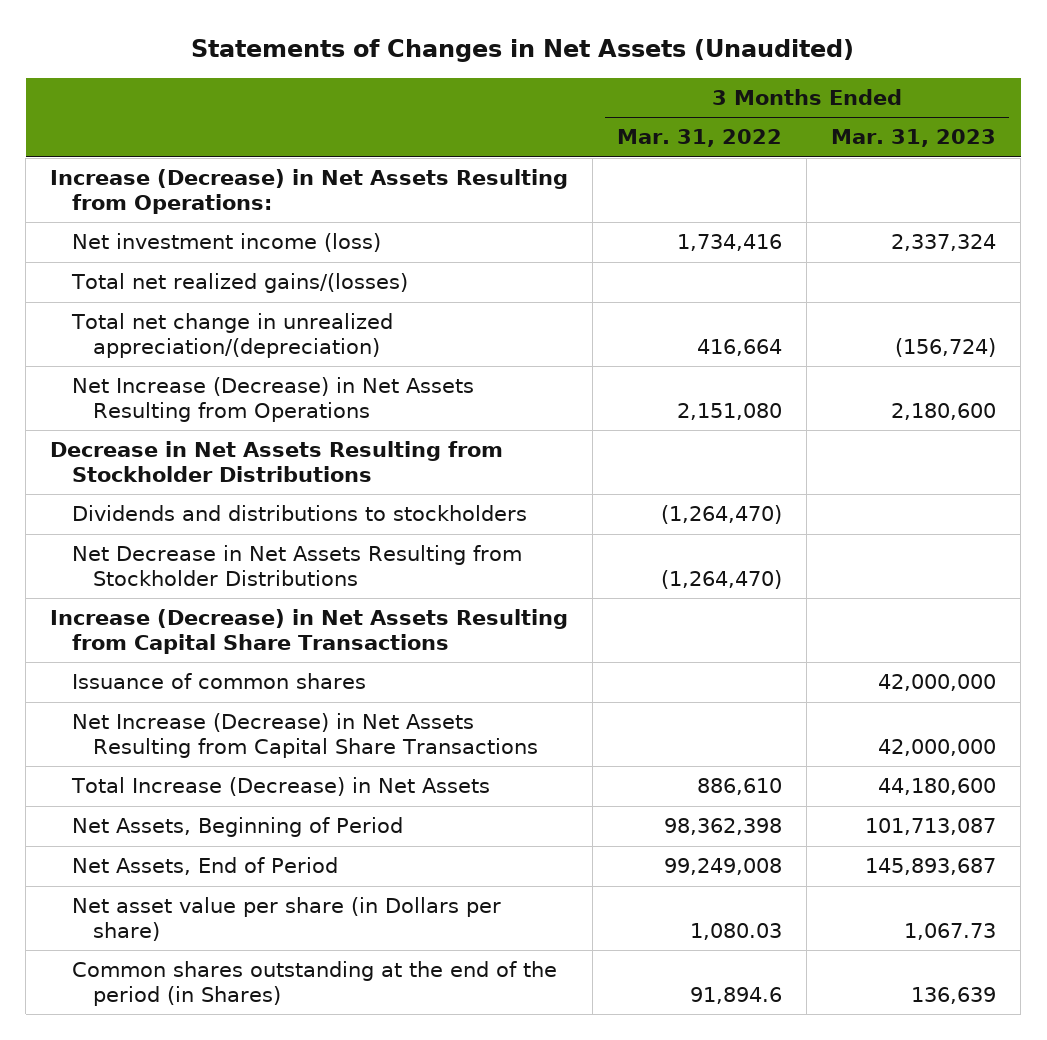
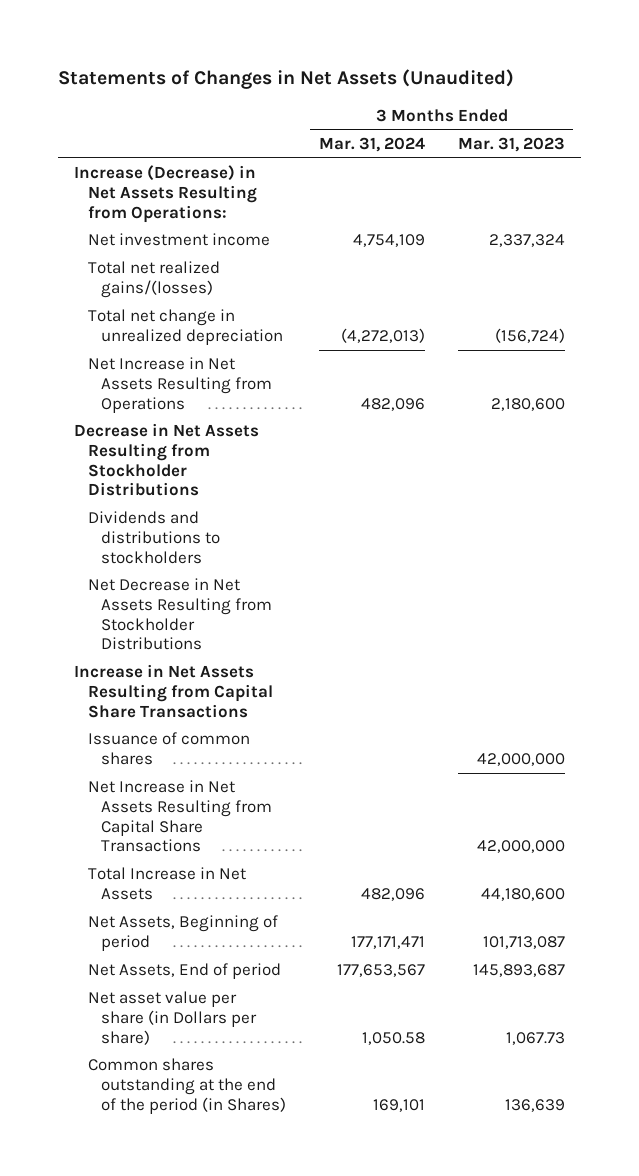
[617,129,783,148] Mar. 31, 2022 -> none
none -> [318,136,425,152] Mar. 31, 2024
[71,233,381,253] Net investment income (loss) -> [87,233,270,247] Net investment income
[70,313,393,358] Total net change in unrealized appreciation/(depreciation) -> [87,309,283,346] Total net change in unrealized depreciation
[71,377,474,422] Net Increase (Decrease) in Net Assets Resulting from Operations -> [87,357,272,413] Net Increase in Net Assets Resulting from Operations
[50,609,569,654] Increase (Decrease) in Net Assets Resulting from Capital Share Transactions -> [74,664,273,718] Increase in Net Assets Resulting from Capital Share Transactions
[71,713,539,758] Net Increase (Decrease) in Net Assets Resulting from Capital Share Transactions -> [87,780,272,853] Net Increase in Net Assets Resulting from Capital Share Transactions
[70,777,490,797] Total Increase (Decrease) in Net Assets -> [87,867,246,901] Total Increase in Net Assets
[71,817,403,838] Net Assets, Beginning of Period -> [87,915,278,952] Net Assets, Beginning of period
[71,857,338,876] Net Assets, End of Period -> [87,963,281,980] Net Assets, End of period

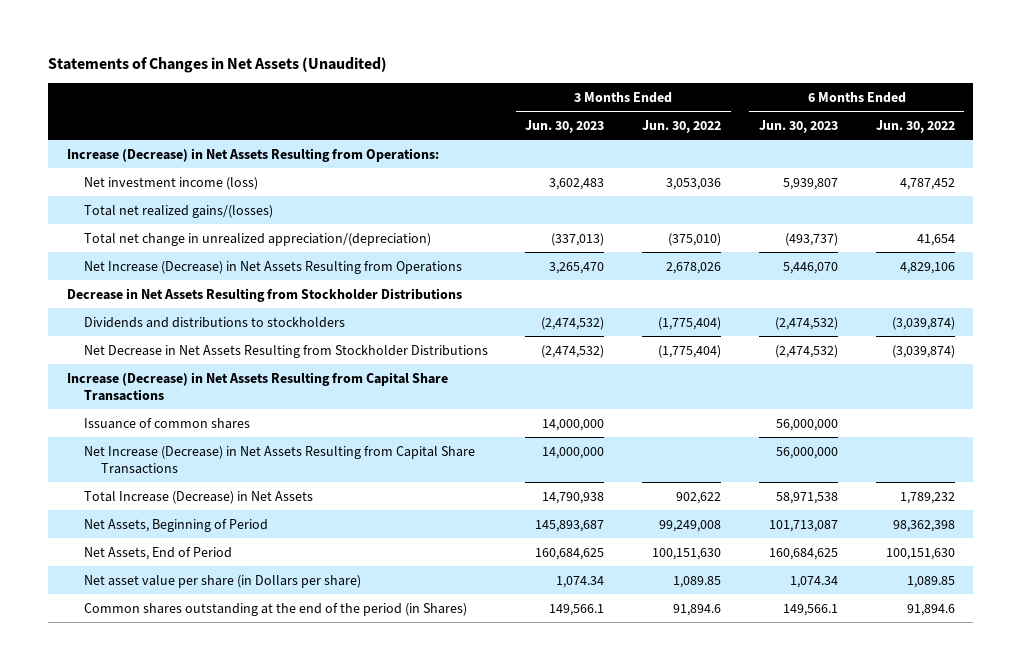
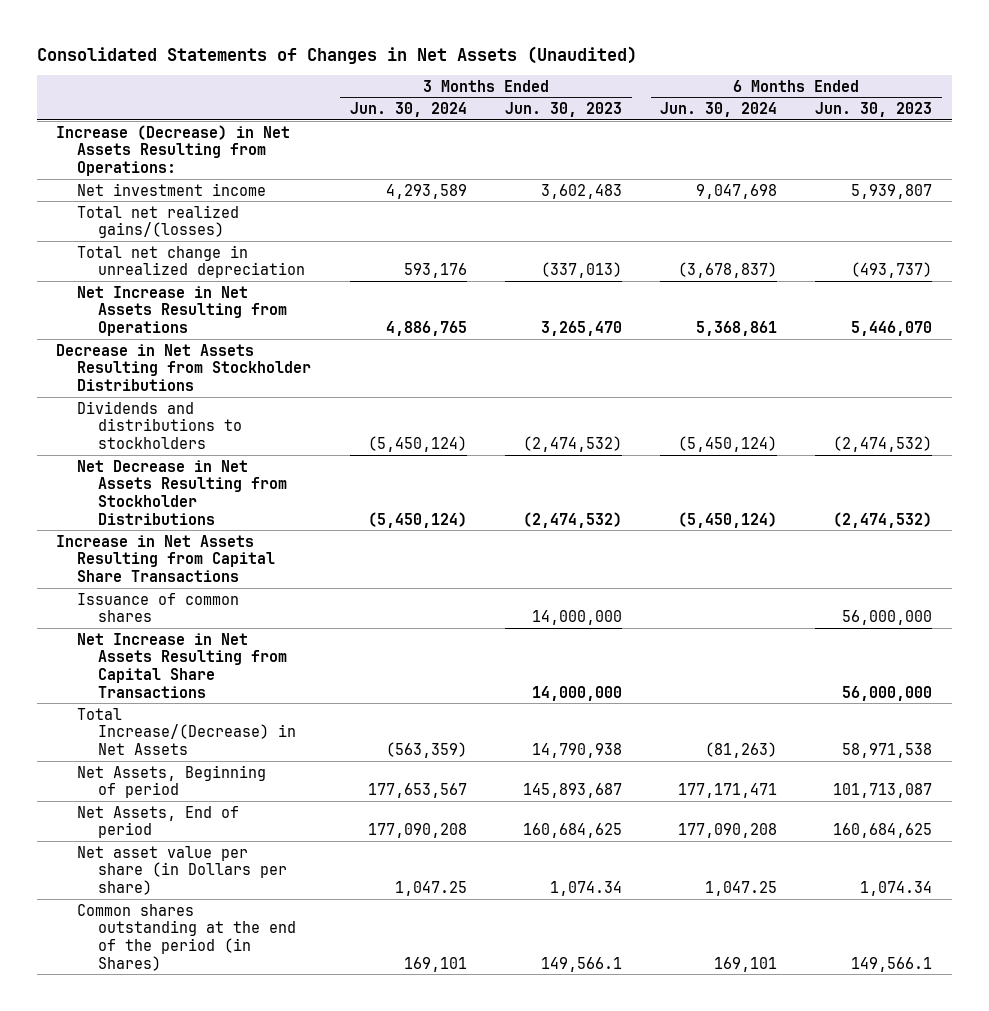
[47,57,387,74] Statements of Changes in Net Assets (Unaudited) -> [37,45,638,64] Consolidated Statements of Changes in Net Assets (Unaudited)
[642,120,722,134] Jun. 30, 2022 -> none
[875,120,955,134] Jun. 30, 2022 -> none
none -> [349,102,467,118] Jun. 30, 2024
none -> [660,102,778,118] Jun. 30, 2024
[83,176,258,190] Net investment income (loss) -> [77,182,267,196] Net investment income
[83,232,431,246] Total net change in unrealized appreciation/(depreciation) -> [77,244,306,279] Total net change in unrealized depreciation
[83,260,462,274] Net Increase (Decrease) in Net Assets Resulting from Operations -> [77,285,288,337] Net Increase in Net Assets Resulting from Operations
[66,371,448,401] Increase (Decrease) in Net Assets Resulting from Capital Share Transactions -> [56,534,276,583] Increase in Net Assets Resulting from Capital Share Transactions
[83,445,475,474] Net Increase (Decrease) in Net Assets Resulting from Capital Share Transactions -> [77,632,288,698] Net Increase in Net Assets Resulting from Capital Share Transactions
[83,490,313,504] Total Increase (Decrease) in Net Assets -> [77,707,297,756] Total Increase/(Decrease) in Net Assets
[83,518,268,532] Net Assets, Beginning of Period -> [77,764,267,799] Net Assets, Beginning of period
[83,546,232,560] Net Assets, End of Period -> [77,805,240,839] Net Assets, End of period

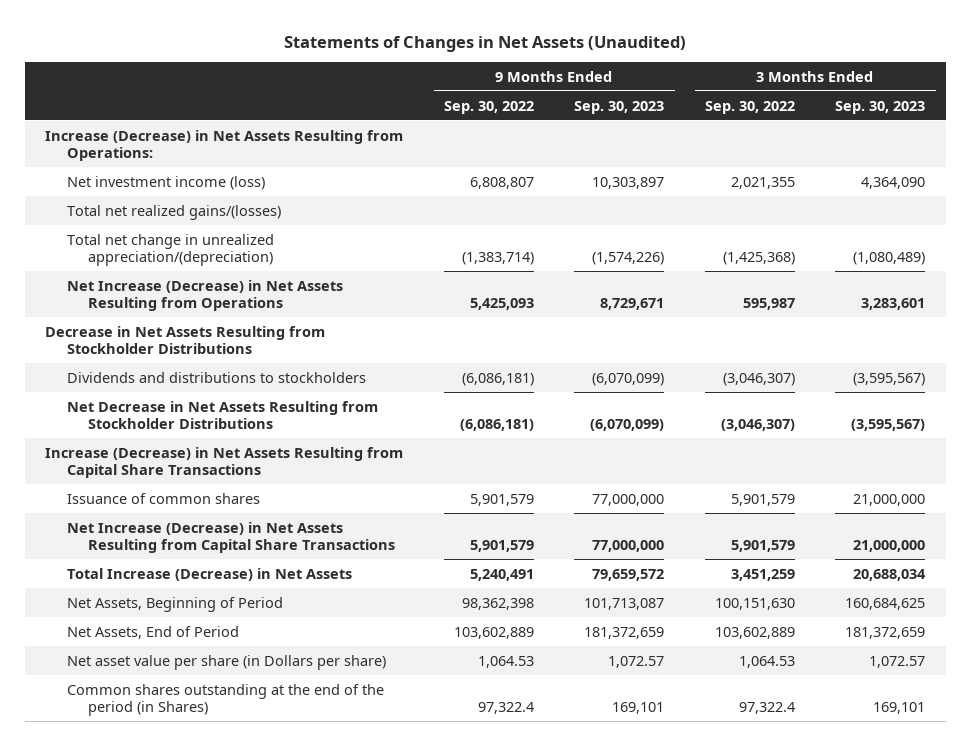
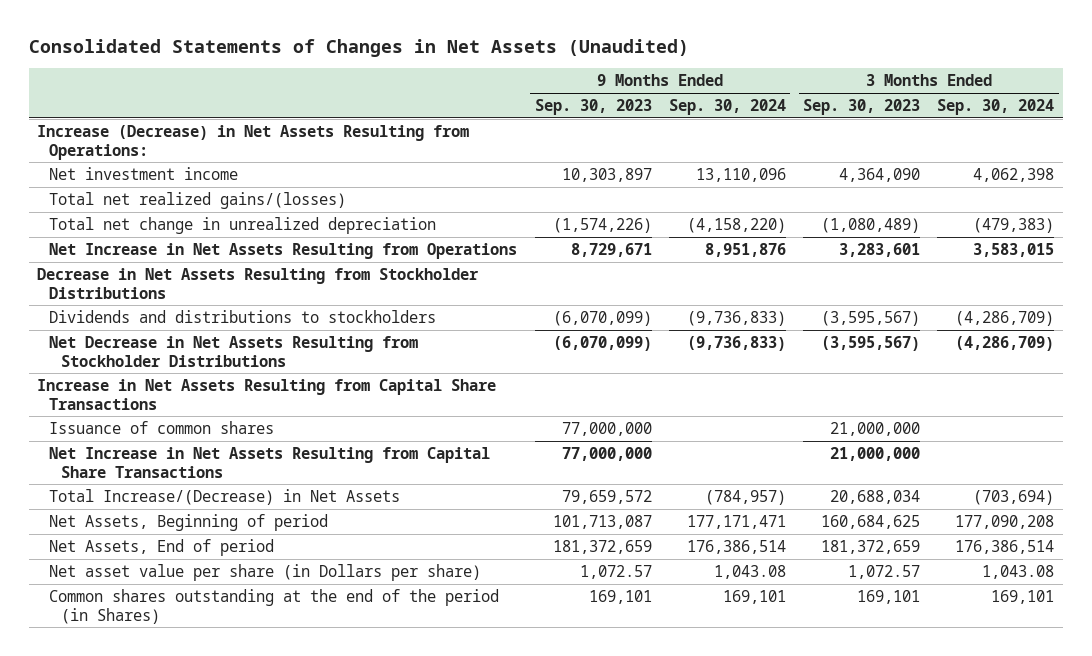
[284,35,687,52] Statements of Changes in Net Assets (Unaudited) -> [28,38,689,57] Consolidated Statements of Changes in Net Assets (Unaudited)
[443,100,534,114] Sep. 30, 2022 -> none
[704,100,795,114] Sep. 30, 2022 -> none
none -> [668,99,786,116] Sep. 30, 2024
none -> [937,99,1055,116] Sep. 30, 2024
[66,175,265,190] Net investment income (loss) -> [49,166,239,180] Net investment income
[66,233,274,266] Total net change in unrealized appreciation/(depreciation) -> [49,216,437,234] Total net change in unrealized depreciation
[66,279,343,311] Net Increase (Decrease) in Net Assets Resulting from Operations -> [49,242,518,259] Net Increase in Net Assets Resulting from Operations
[45,446,404,478] Increase (Decrease) in Net Assets Resulting from Capital Share Transactions -> [37,378,497,410] Increase in Net Assets Resulting from Capital Share Transactions
[66,521,395,553] Net Increase (Decrease) in Net Assets Resulting from Capital Share Transactions -> [49,446,491,478] Net Increase in Net Assets Resulting from Capital Share Transactions
[66,567,352,581] Total Increase (Decrease) in Net Assets -> [49,488,401,505] Total Increase/(Decrease) in Net Assets
[66,596,283,612] Net Assets, Beginning of Period -> [49,513,329,531] Net Assets, Beginning of period
[66,625,239,639] Net Assets, End of Period -> [49,538,275,556] Net Assets, End of period

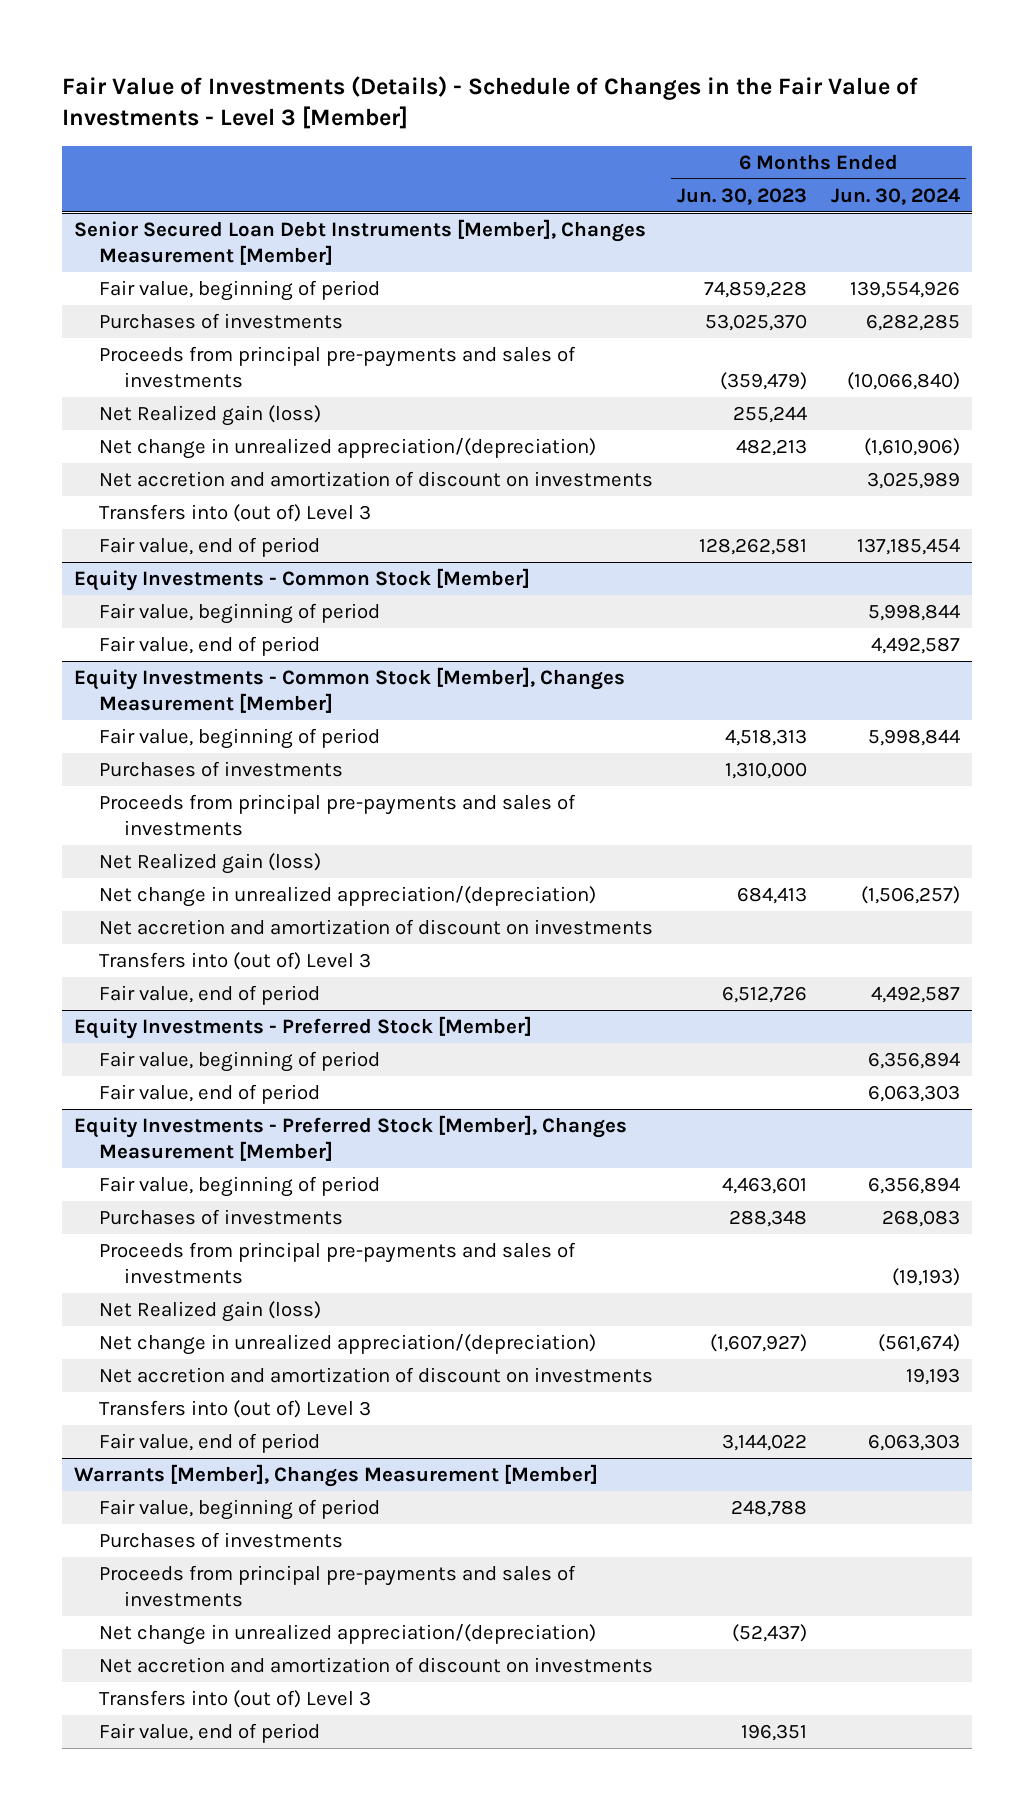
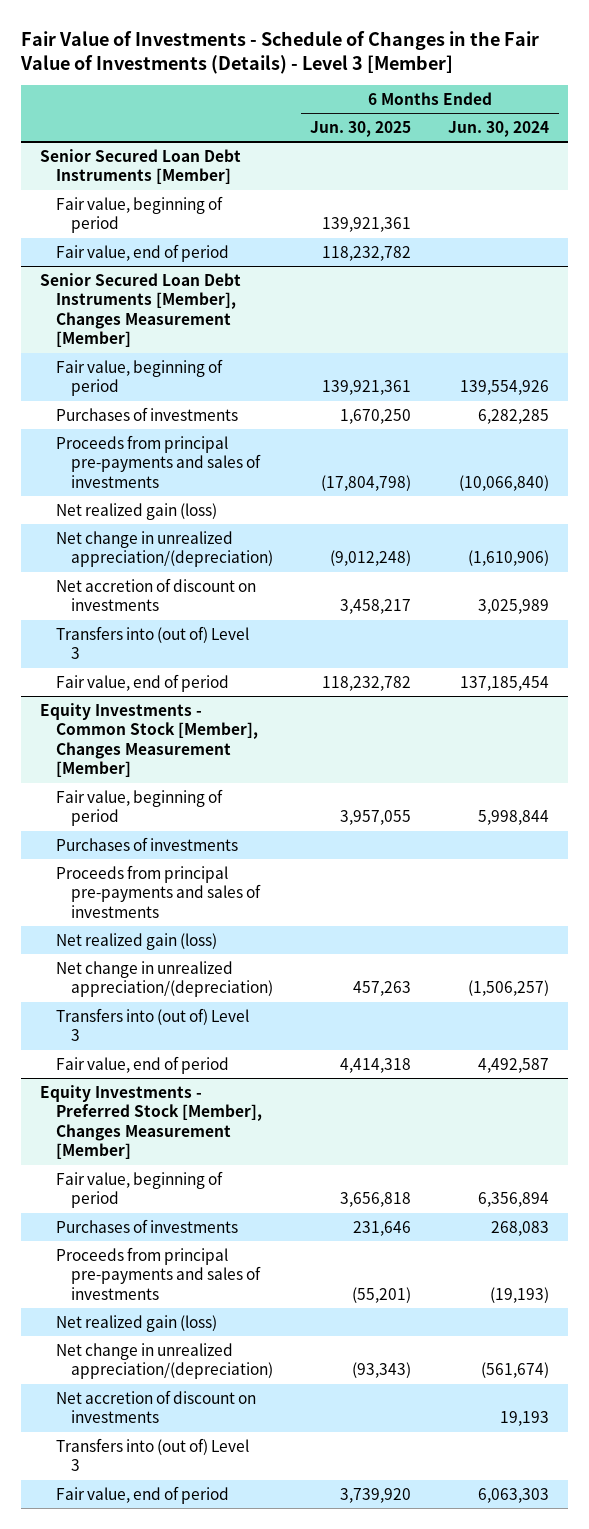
[61,75,918,130] Fair Value of Investments (Details) - Schedule of Changes in the Fair Value of Investments - Level 3 [Member] -> [20,30,540,74] Fair Value of Investments - Schedule of Changes in the Fair Value of Investments (Details) - Level 3 [Member]
[677,187,808,205] Jun. 30, 2023 -> none
none -> [310,121,412,138] Jun. 30, 2025
none -> [39,148,241,185] Senior Secured Loan Debt Instruments [Member]
none -> [55,195,223,234] Fair value, beginning of period
none -> [55,243,229,262] Fair value, end of period
[99,404,322,426] Net Realized gain (loss) -> [55,502,217,520] Net realized gain (loss)
[99,470,654,487] Net accretion and amortization of discount on investments -> [55,577,256,612] Net accretion of discount on investments
[73,567,530,591] Equity Investments - Common Stock [Member] -> none
[99,602,381,624] Fair value, beginning of period -> none
[99,635,321,656] Fair value, end of period -> none
[99,852,322,874] Net Realized gain (loss) -> [55,932,217,950] Net realized gain (loss)
[99,918,654,935] Net accretion and amortization of discount on investments -> none
[73,1015,532,1039] Equity Investments - Preferred Stock [Member] -> none
[99,1050,381,1072] Fair value, beginning of period -> none
[99,1083,321,1104] Fair value, end of period -> none
[99,1300,322,1322] Net Realized gain (loss) -> [55,1314,217,1332] Net realized gain (loss)
[99,1366,654,1383] Net accretion and amortization of discount on investments -> [55,1389,256,1424] Net accretion of discount on investments
[73,1463,598,1487] Warrants [Member], Changes Measurement [Member] -> none
[99,1498,381,1520] Fair value, beginning of period -> none
[99,1531,344,1548] Purchases of investments -> none
[99,1564,577,1607] Proceeds from principal pre-payments and sales of investments -> none
[99,1623,597,1645] Net change in unrealized appreciation/(depreciation) -> none
[99,1656,654,1673] Net accretion and amortization of discount on investments -> none
[99,1689,372,1708] Transfers into (out of) Level 3 -> none
[99,1722,321,1743] Fair value, end of period -> none

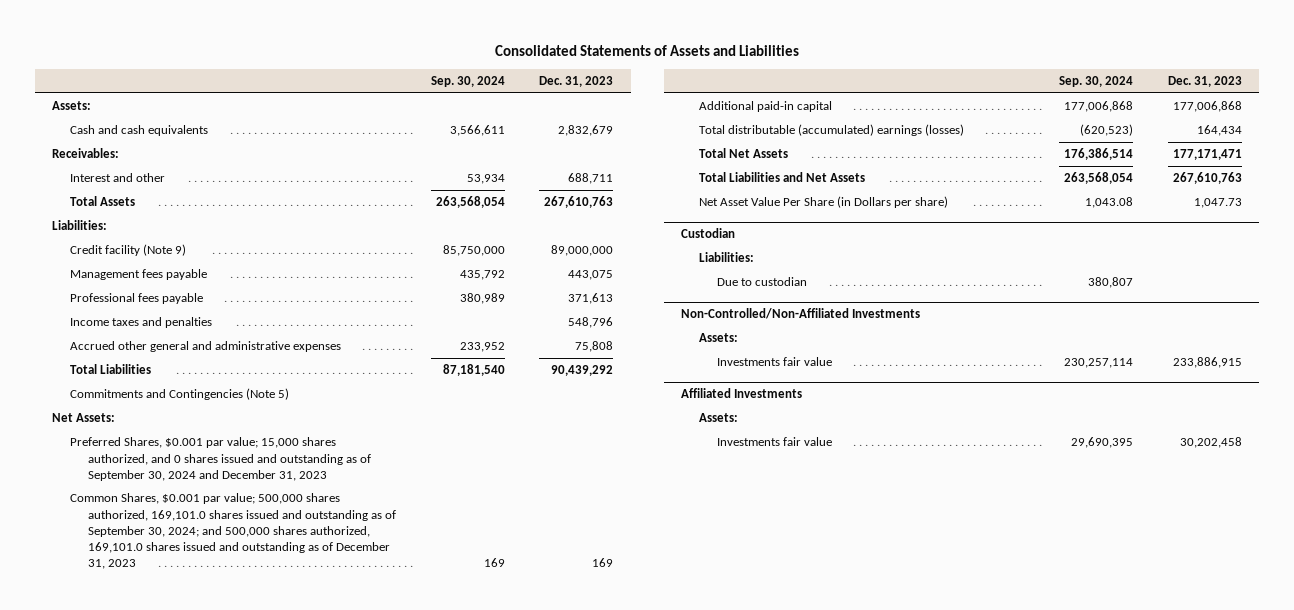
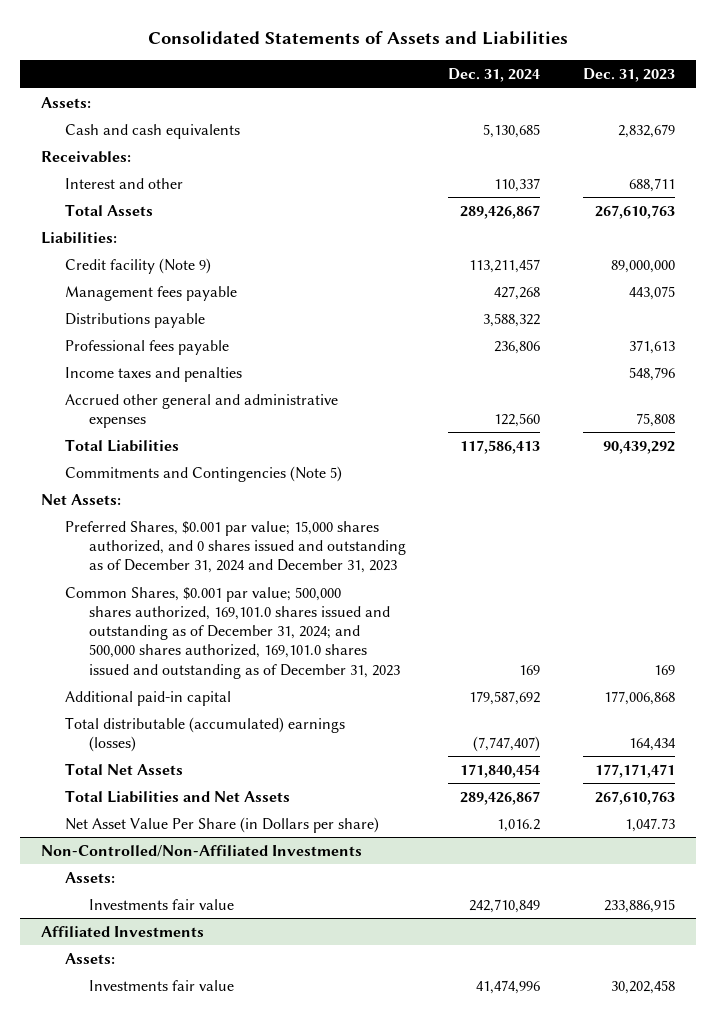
[430,75,505,87] Sep. 30, 2024 -> none
none -> [448,68,541,83] Dec. 31, 2024
none -> [64,312,205,328] Distributions payable
[70,437,372,481] Preferred Shares, $0.001 par value; 15,000 shares authorized, and 0 shares issued and outstanding as of September 30, 2024 and December 31, 2023 -> [64,520,406,574] Preferred Shares, $0.001 par value; 15,000 shares authorized, and 0 shares issued and outstanding as of December 31, 2024 and December 31, 2023
[70,493,397,570] Common Shares, $0.001 par value; 500,000 shares authorized, 169,101.0 shares issued and outstanding as of September 30, 2024; and 500,000 shares authorized, 169,101.0 shares issued and outstanding as of December 31, 2023 -> [64,586,400,679] Common Shares, $0.001 par value; 500,000 shares authorized, 169,101.0 shares issued and outstanding as of December 31, 2024; and 500,000 shares authorized, 169,101.0 shares issued and outstanding as of December 31, 2023
[680,228,735,239] Custodian -> none
[698,252,754,263] Liabilities: -> none
[716,277,807,287] Due to custodian -> none

